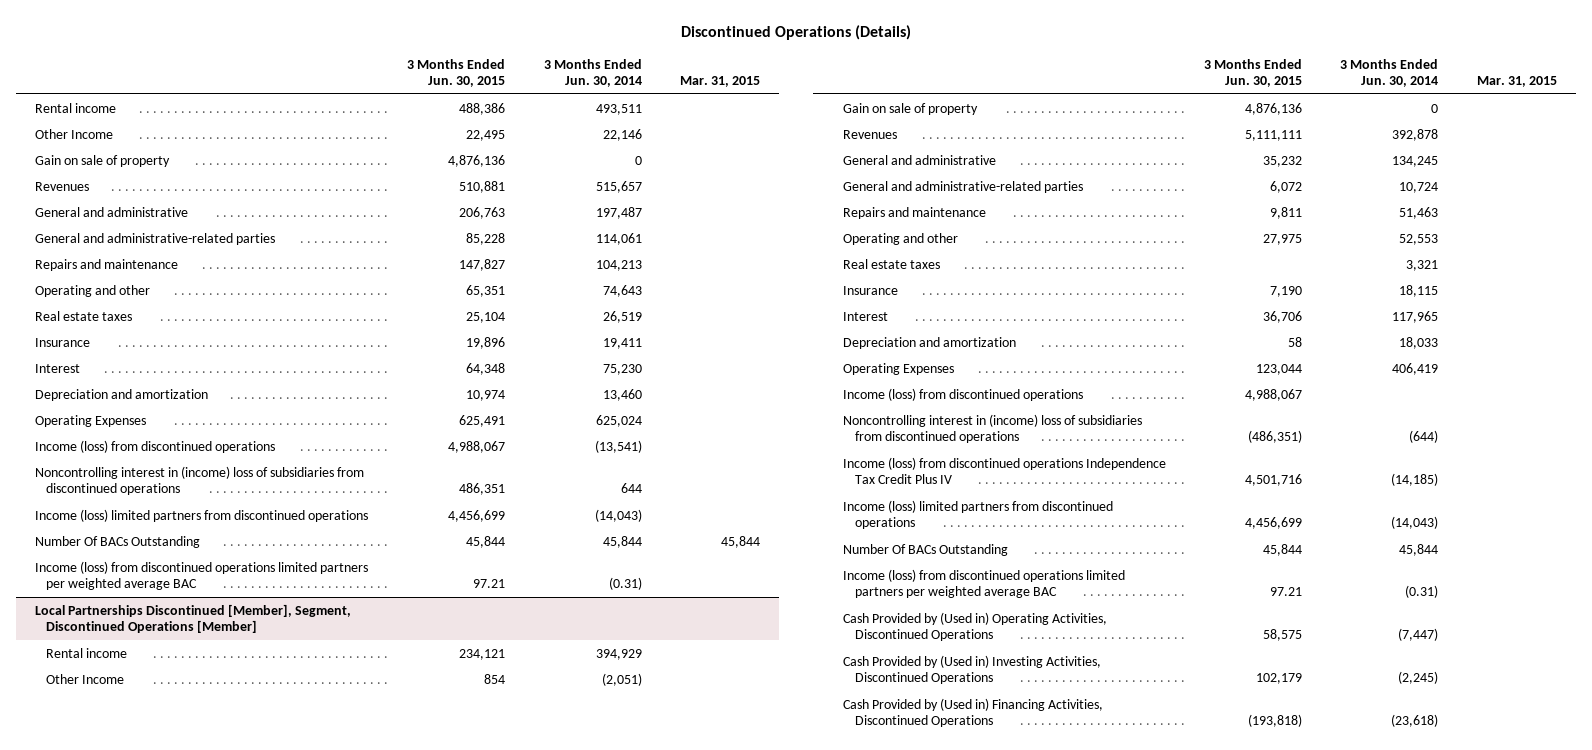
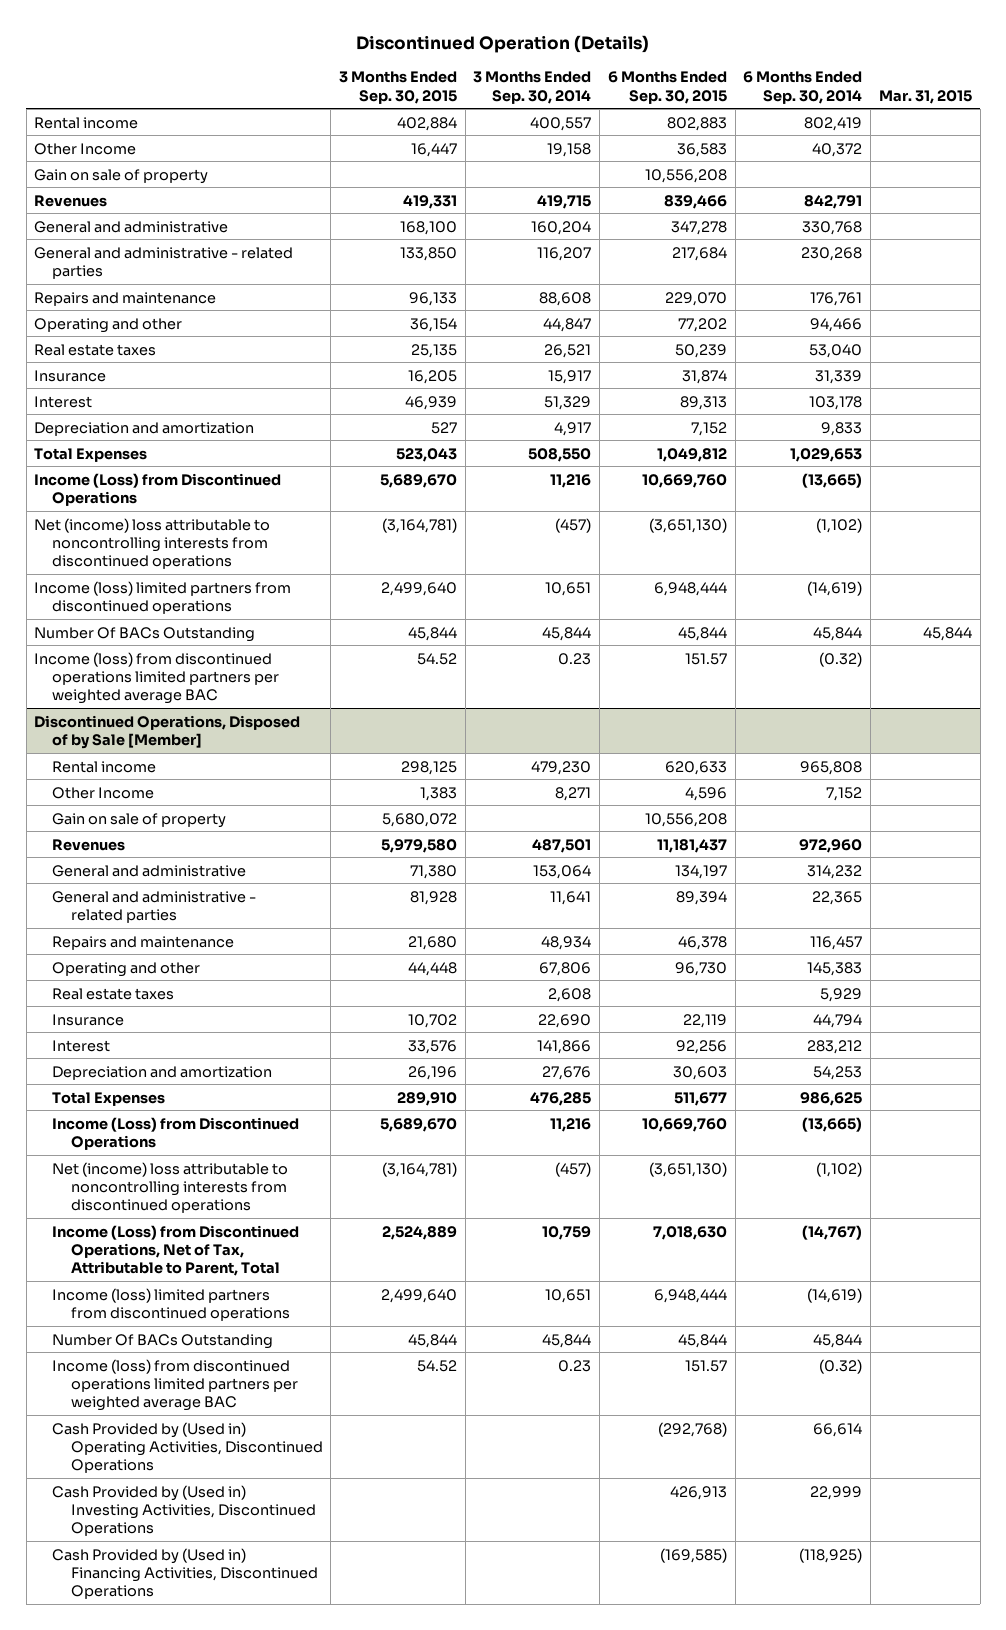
[680,25,911,41] Discontinued Operations (Details) -> [356,34,650,53] Discontinued Operation (Details)
[407,58,506,88] 3 Months Ended Jun. 30, 2015 -> none
[543,58,642,88] 3 Months Ended Jun. 30, 2014 -> none
none -> [339,71,458,104] 3 Months Ended Sep. 30, 2015
none -> [473,71,592,104] 3 Months Ended Sep. 30, 2014
none -> [607,71,727,104] 6 Months Ended Sep. 30, 2015
none -> [743,71,863,104] 6 Months Ended Sep. 30, 2014
[35,232,276,245] General and administrative-related parties -> [34,246,294,279] General and administrative - related parties
[35,414,147,427] Operating Expenses -> [34,447,148,462] Total Expenses
[35,439,276,453] Income (loss) from discontinued operations -> [34,472,282,506] Income (Loss) from Discontinued Operations
[35,465,365,496] Noncontrolling interest in (income) loss of subsidiaries from discontinued operations -> [34,517,271,570] Net (income) loss attributable to noncontrolling interests from discontinued operations
[35,603,352,634] Local Partnerships Discontinued [Member], Segment, Discontinued Operations [Member] -> none
[46,647,128,658] Rental income -> none
[46,673,125,684] Other Income -> none
[843,102,979,115] Gain on sale of property -> none
[843,129,898,139] Revenues -> none
[843,154,997,165] General and administrative -> none
[843,180,1084,193] General and administrative-related parties -> none
[843,206,987,219] Repairs and maintenance -> none
[843,232,959,245] Operating and other -> none
[843,258,941,269] Real estate taxes -> none
[843,285,899,295] Insurance -> none
[843,311,889,321] Interest -> none
[843,336,1017,349] Depreciation and amortization -> none
[843,362,955,375] Operating Expenses -> none
[843,387,1084,401] Income (loss) from discontinued operations -> none
[843,413,1143,444] Noncontrolling interest in (income) loss of subsidiaries from discontinued operations -> none
[843,456,1167,485] Income (loss) from discontinued operations Independence Tax Credit Plus IV -> none
[843,499,1114,530] Income (loss) limited partners from discontinued operations -> none
[843,543,1009,556] Number Of BACs Outstanding -> none
[843,568,1126,599] Income (loss) from discontinued operations limited partners per weighted average BAC -> none
[843,611,1108,642] Cash Provided by (Used in) Operating Activities, Discontinued Operations -> none
[843,654,1102,685] Cash Provided by (Used in) Investing Activities, Discontinued Operations -> none
[843,697,1104,728] Cash Provided by (Used in) Financing Activities, Discontinued Operations -> none
none -> [34,714,301,749] Discontinued Operations, Disposed of by Sale [Member]
none -> [52,760,157,773] Rental income
none -> [52,786,155,799] Other Income
none -> [52,812,227,828] Gain on sale of property
none -> [52,838,126,851] Revenues
none -> [52,864,247,877] General and administrative
none -> [52,890,257,923] General and administrative - related parties
none -> [52,935,235,950] Repairs and maintenance
none -> [52,961,201,977] Operating and other
none -> [52,987,175,1000] Real estate taxes
none -> [52,1013,125,1026] Insurance
none -> [52,1039,111,1052] Interest
none -> [52,1065,273,1080] Depreciation and amortization
none -> [52,1091,166,1106] Total Expenses
none -> [52,1116,300,1150] Income (Loss) from Discontinued Operations
none -> [52,1161,289,1214] Net (income) loss attributable to noncontrolling interests from discontinued operations
none -> [52,1224,300,1277] Income (Loss) from Discontinued Operations, Net of Tax, Attributable to Parent, Total
none -> [52,1287,290,1321] Income (loss) limited partners from discontinued operations
none -> [52,1333,274,1349] Number Of BACs Outstanding
none -> [52,1358,298,1412] Income (loss) from discontinued operations limited partners per weighted average BAC
none -> [52,1421,323,1474] Cash Provided by (Used in) Operating Activities, Discontinued Operations
none -> [52,1484,316,1537] Cash Provided by (Used in) Investing Activities, Discontinued Operations
none -> [52,1547,318,1600] Cash Provided by (Used in) Financing Activities, Discontinued Operations

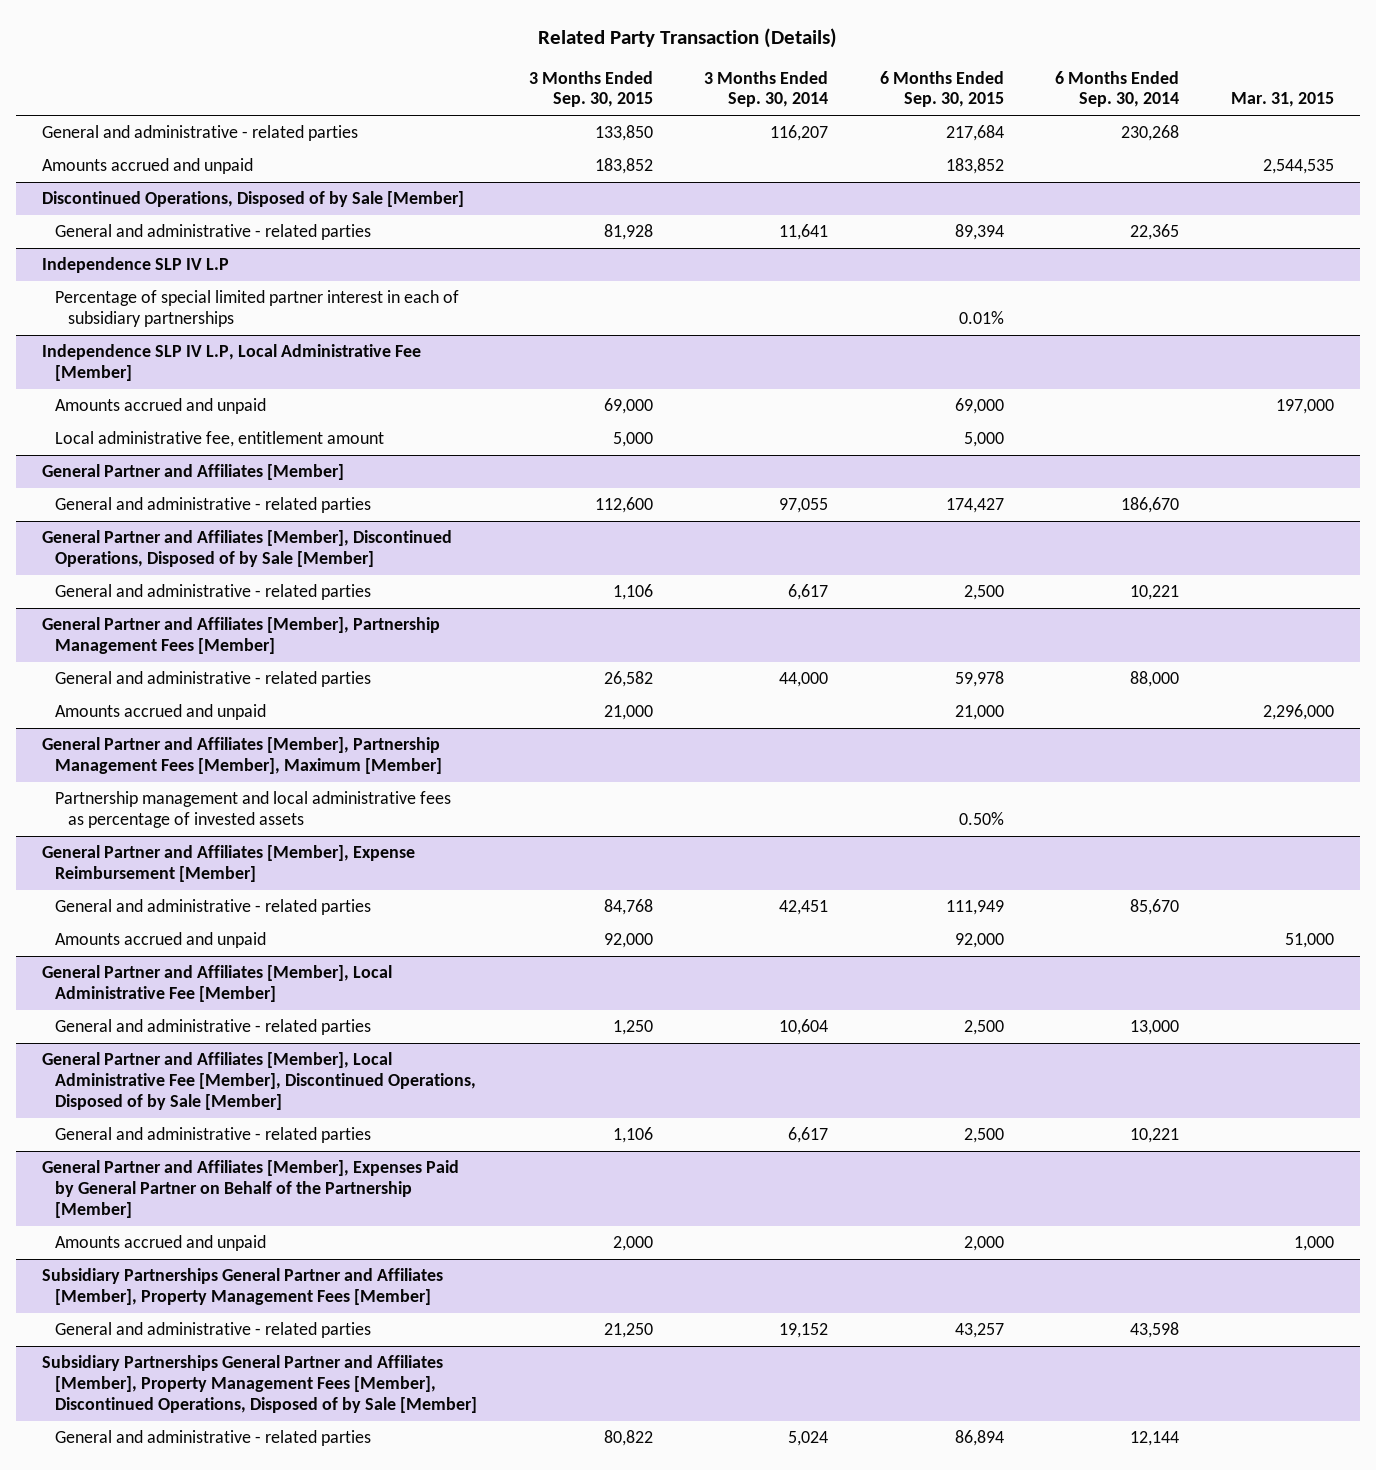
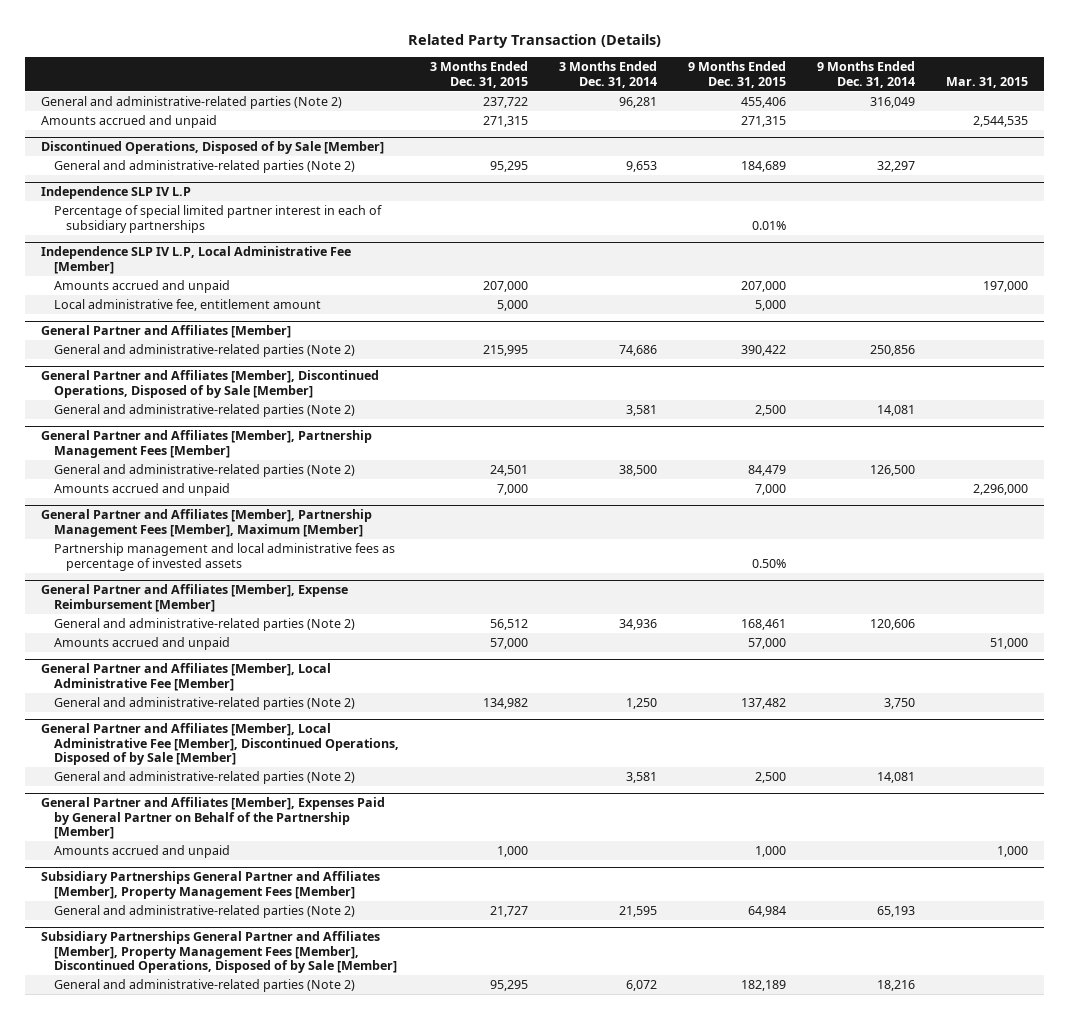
[528,70,653,108] 3 Months Ended Sep. 30, 2015 -> none
[704,70,829,108] 3 Months Ended Sep. 30, 2014 -> none
[879,70,1004,108] 6 Months Ended Sep. 30, 2015 -> none
[1055,70,1180,108] 6 Months Ended Sep. 30, 2014 -> none
none -> [429,61,528,88] 3 Months Ended Dec. 31, 2015
none -> [558,61,657,88] 3 Months Ended Dec. 31, 2014
none -> [688,61,787,88] 9 Months Ended Dec. 31, 2015
none -> [817,61,916,88] 9 Months Ended Dec. 31, 2014
[41,125,358,142] General and administrative - related parties -> [40,96,342,110] General and administrative-related parties (Note 2)
[55,224,372,241] General and administrative - related parties -> [53,160,355,174] General and administrative-related parties (Note 2)
[55,497,372,514] General and administrative - related parties -> [53,344,355,358] General and administrative-related parties (Note 2)
[55,584,372,601] General and administrative - related parties -> [53,404,355,418] General and administrative-related parties (Note 2)
[55,671,372,688] General and administrative - related parties -> [53,464,355,478] General and administrative-related parties (Note 2)
[55,899,372,916] General and administrative - related parties -> [53,618,355,632] General and administrative-related parties (Note 2)
[55,1019,372,1036] General and administrative - related parties -> [53,697,355,711] General and administrative-related parties (Note 2)
[55,1127,372,1144] General and administrative - related parties -> [53,771,355,785] General and administrative-related parties (Note 2)
[55,1322,372,1339] General and administrative - related parties -> [53,905,355,919] General and administrative-related parties (Note 2)
[55,1430,372,1447] General and administrative - related parties -> [53,979,355,993] General and administrative-related parties (Note 2)

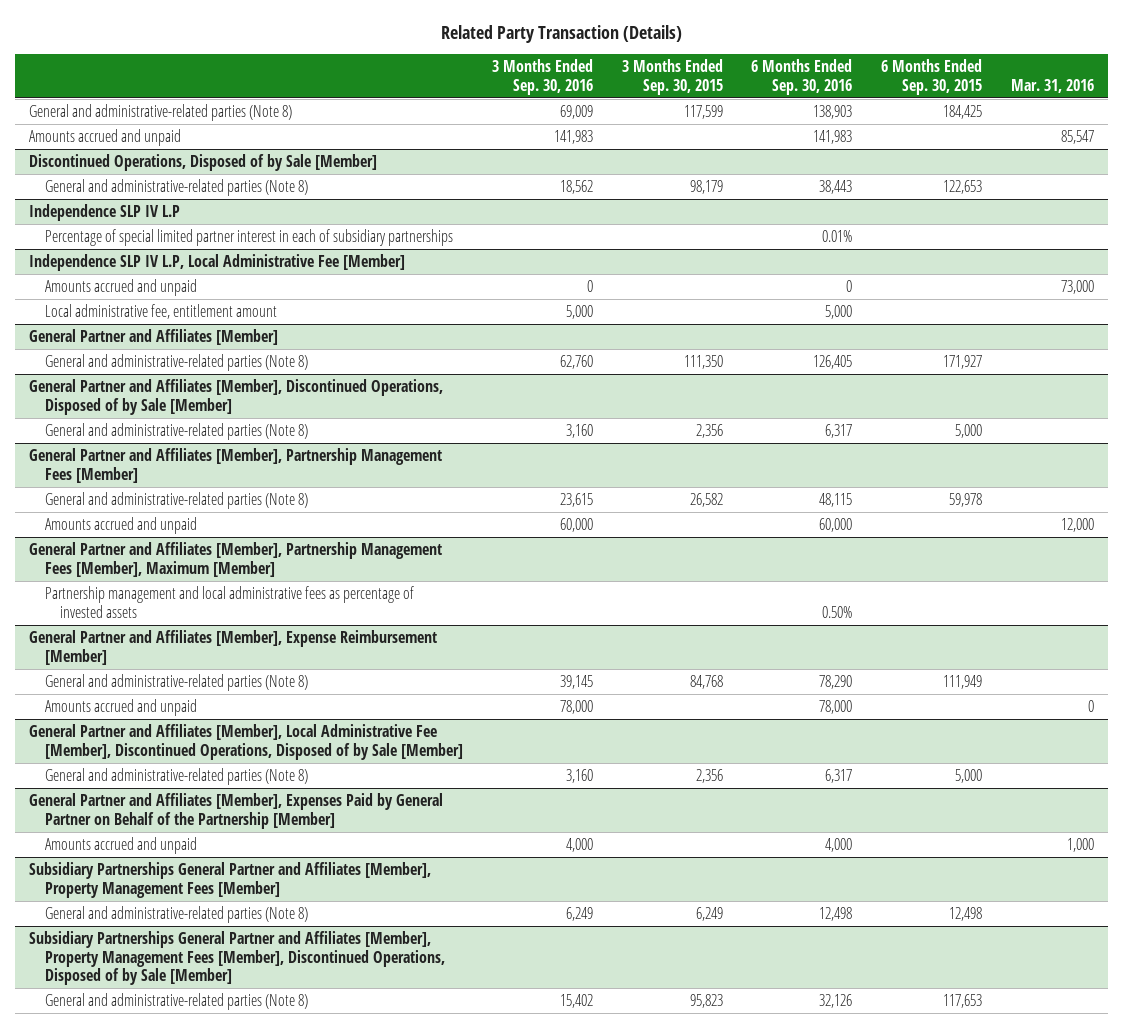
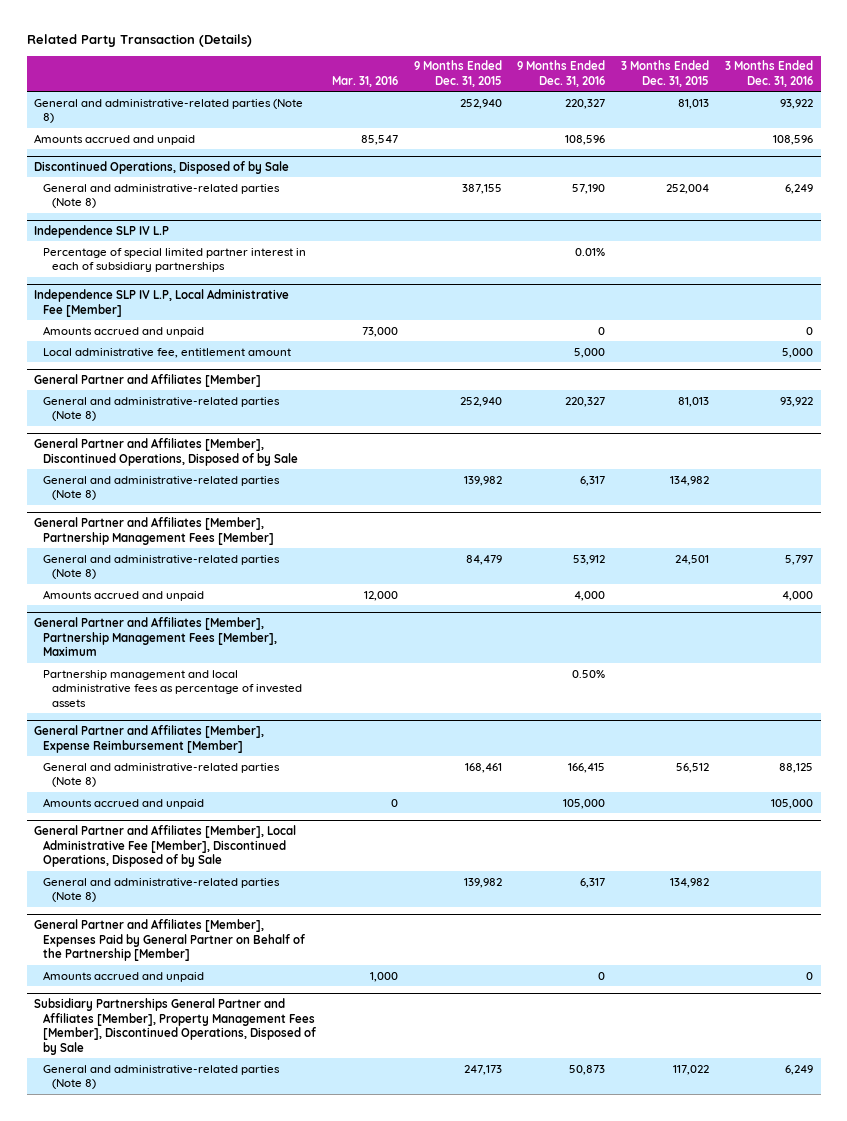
[491,58,593,95] 3 Months Ended Sep. 30, 2016 -> none
[621,58,723,95] 3 Months Ended Sep. 30, 2015 -> none
[751,58,853,95] 6 Months Ended Sep. 30, 2016 -> none
[881,58,983,95] 6 Months Ended Sep. 30, 2015 -> none
none -> [413,60,502,87] 9 Months Ended Dec. 31, 2015
none -> [517,60,606,87] 9 Months Ended Dec. 31, 2016
none -> [621,60,710,87] 3 Months Ended Dec. 31, 2015
none -> [724,60,813,87] 3 Months Ended Dec. 31, 2016
[29,153,378,171] Discontinued Operations, Disposed of by Sale [Member] -> [34,160,290,174] Discontinued Operations, Disposed of by Sale
[29,378,444,415] General Partner and Affiliates [Member], Discontinued Operations, Disposed of by Sale [Member] -> [34,437,299,466] General Partner and Affiliates [Member], Discontinued Operations, Disposed of by Sale
[29,541,443,577] General Partner and Affiliates [Member], Partnership Management Fees [Member], Maximum [Member] -> [34,616,278,657] General Partner and Affiliates [Member], Partnership Management Fees [Member], Maximum
[29,723,463,760] General Partner and Affiliates [Member], Local Administrative Fee [Member], Discontinued Operations, Disposed of by Sale [Member] -> [34,824,297,868] General Partner and Affiliates [Member], Local Administrative Fee [Member], Discontinued Operations, Disposed of by Sale
[29,861,432,898] Subsidiary Partnerships General Partner and Affiliates [Member], Property Management Fees [Member] -> none
[44,905,308,923] General and administrative-related parties (Note 8) -> none
[29,930,445,986] Subsidiary Partnerships General Partner and Affiliates [Member], Property Management Fees [Member], Discontinued Operations, Disposed of by Sale [Member] -> [34,997,317,1055] Subsidiary Partnerships General Partner and Affiliates [Member], Property Management Fees [Member], Discontinued Operations, Disposed of by Sale

